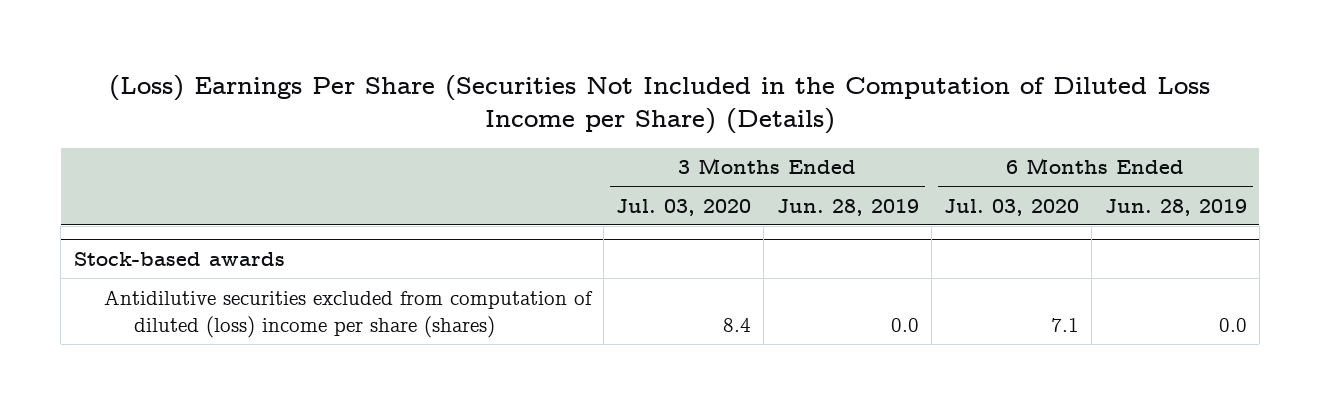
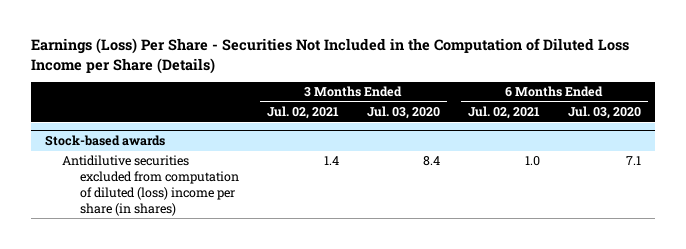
[109,74,1211,134] (Loss) Earnings Per Share (Securities Not Included in the Computation of Diluted Loss Income per Share) (Details) -> [30,38,629,74] Earnings (Loss) Per Share - Securities Not Included in the Computation of Diluted Loss Income per Share (Details)
[776,198,919,216] Jun. 28, 2019 -> none
[1104,198,1247,216] Jun. 28, 2019 -> none
none -> [266,106,339,120] Jul. 02, 2021
none -> [467,106,540,120] Jul. 02, 2021
[103,289,593,338] Antidilutive securities excluded from computation of diluted (loss) income per share (shares) -> [62,155,239,216] Antidilutive securities excluded from computation of diluted (loss) income per share (in shares)

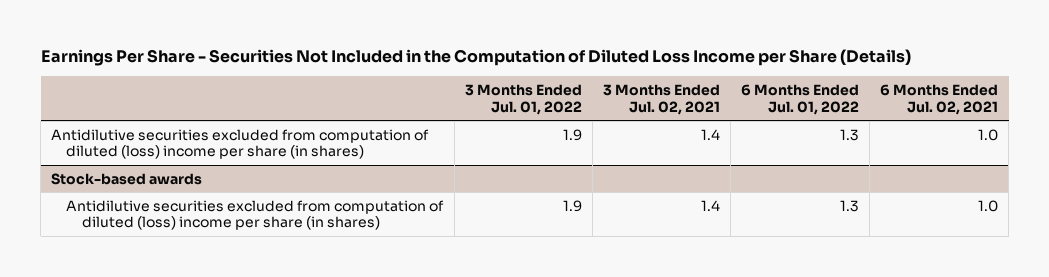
[30,38,629,74] Earnings (Loss) Per Share - Securities Not Included in the Computation of Diluted Loss Income per Share (Details) -> [40,49,911,67] Earnings Per Share - Securities Not Included in the Computation of Diluted Loss Income per Share (Details)
[366,106,440,120] Jul. 03, 2020 -> none
[567,106,641,120] Jul. 03, 2020 -> none
none -> [464,83,582,115] 3 Months Ended Jul. 01, 2022
none -> [741,83,860,115] 6 Months Ended Jul. 01, 2022
none -> [51,128,430,160] Antidilutive securities excluded from computation of diluted (loss) income per share (in shares)

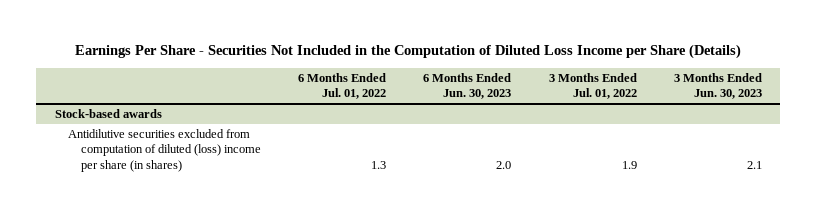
[602,83,720,115] 3 Months Ended Jul. 02, 2021 -> none
[880,83,999,115] 6 Months Ended Jul. 02, 2021 -> none
none -> [423,73,512,100] 6 Months Ended Jun. 30, 2023
none -> [673,73,762,100] 3 Months Ended Jun. 30, 2023
[51,128,430,160] Antidilutive securities excluded from computation of diluted (loss) income per share (in shares) -> none

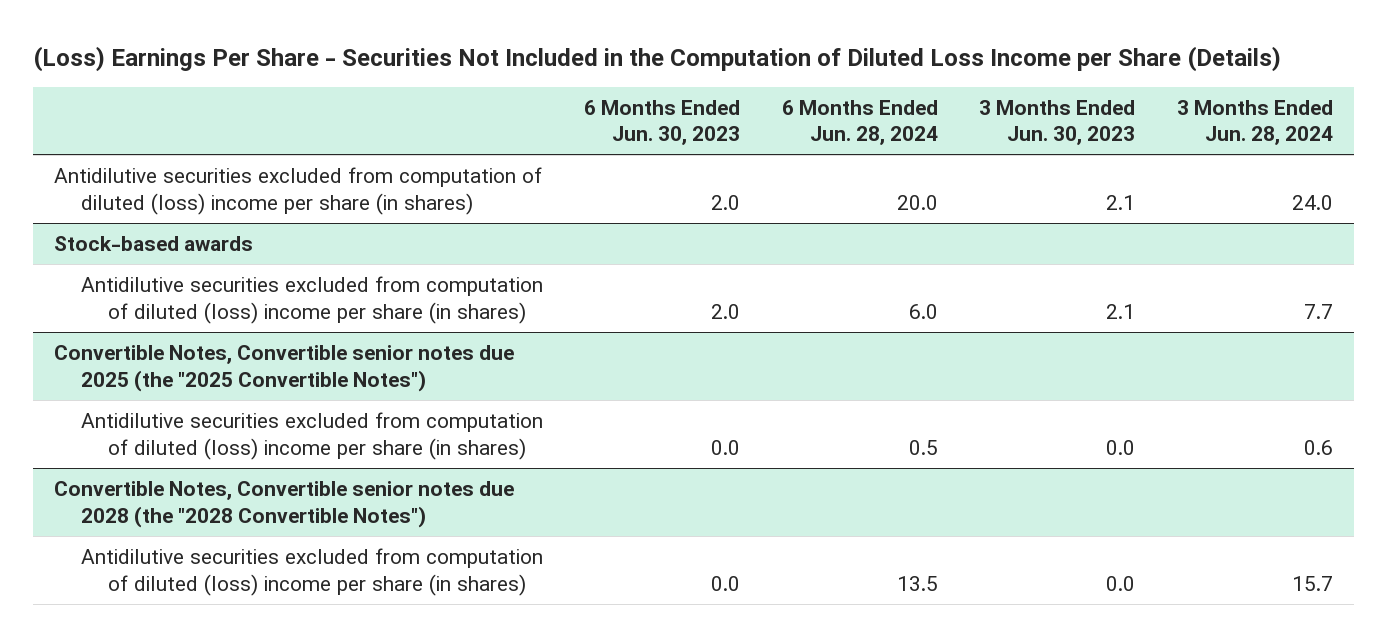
[75,44,742,60] Earnings Per Share - Securities Not Included in the Computation of Diluted Loss Income per Share (Details) -> [32,45,1281,72] (Loss) Earnings Per Share - Securities Not Included in the Computation of Diluted Loss Income per Share (Details)
[298,73,387,100] 6 Months Ended Jul. 01, 2022 -> none
[548,73,637,100] 3 Months Ended Jul. 01, 2022 -> none
none -> [781,99,938,146] 6 Months Ended Jun. 28, 2024
none -> [1176,99,1333,146] 3 Months Ended Jun. 28, 2024
none -> [53,166,542,215] Antidilutive securities excluded from computation of diluted (loss) income per share (in shares)
none -> [53,344,514,392] Convertible Notes, Convertible senior notes due 2025 (the "2025 Convertible Notes")
none -> [80,411,543,460] Antidilutive securities excluded from computation of diluted (loss) income per share (in shares)
none -> [53,480,514,528] Convertible Notes, Convertible senior notes due 2028 (the "2028 Convertible Notes")
none -> [80,547,543,596] Antidilutive securities excluded from computation of diluted (loss) income per share (in shares)

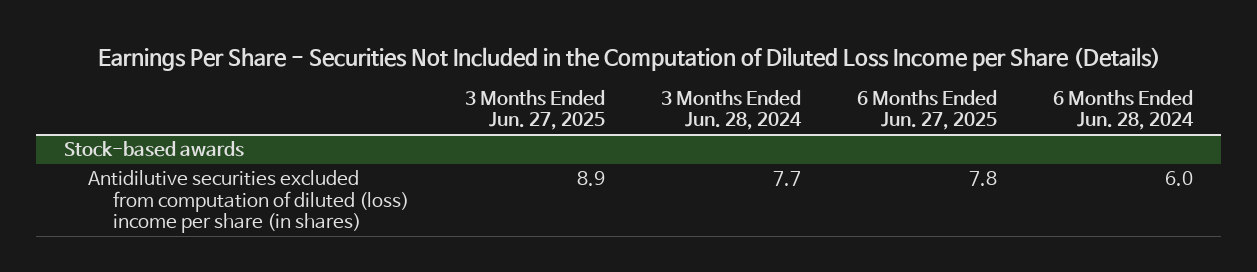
[32,45,1281,72] (Loss) Earnings Per Share - Securities Not Included in the Computation of Diluted Loss Income per Share (Details) -> [97,46,1161,71] Earnings Per Share - Securities Not Included in the Computation of Diluted Loss Income per Share (Details)
[584,99,741,146] 6 Months Ended Jun. 30, 2023 -> none
[979,99,1136,146] 3 Months Ended Jun. 30, 2023 -> none
none -> [464,89,605,131] 3 Months Ended Jun. 27, 2025
none -> [857,89,998,131] 6 Months Ended Jun. 27, 2025
[53,166,542,215] Antidilutive securities excluded from computation of diluted (loss) income per share (in shares) -> none
[53,344,514,392] Convertible Notes, Convertible senior notes due 2025 (the "2025 Convertible Notes") -> none
[80,411,543,460] Antidilutive securities excluded from computation of diluted (loss) income per share (in shares) -> none
[53,480,514,528] Convertible Notes, Convertible senior notes due 2028 (the "2028 Convertible Notes") -> none
[80,547,543,596] Antidilutive securities excluded from computation of diluted (loss) income per share (in shares) -> none

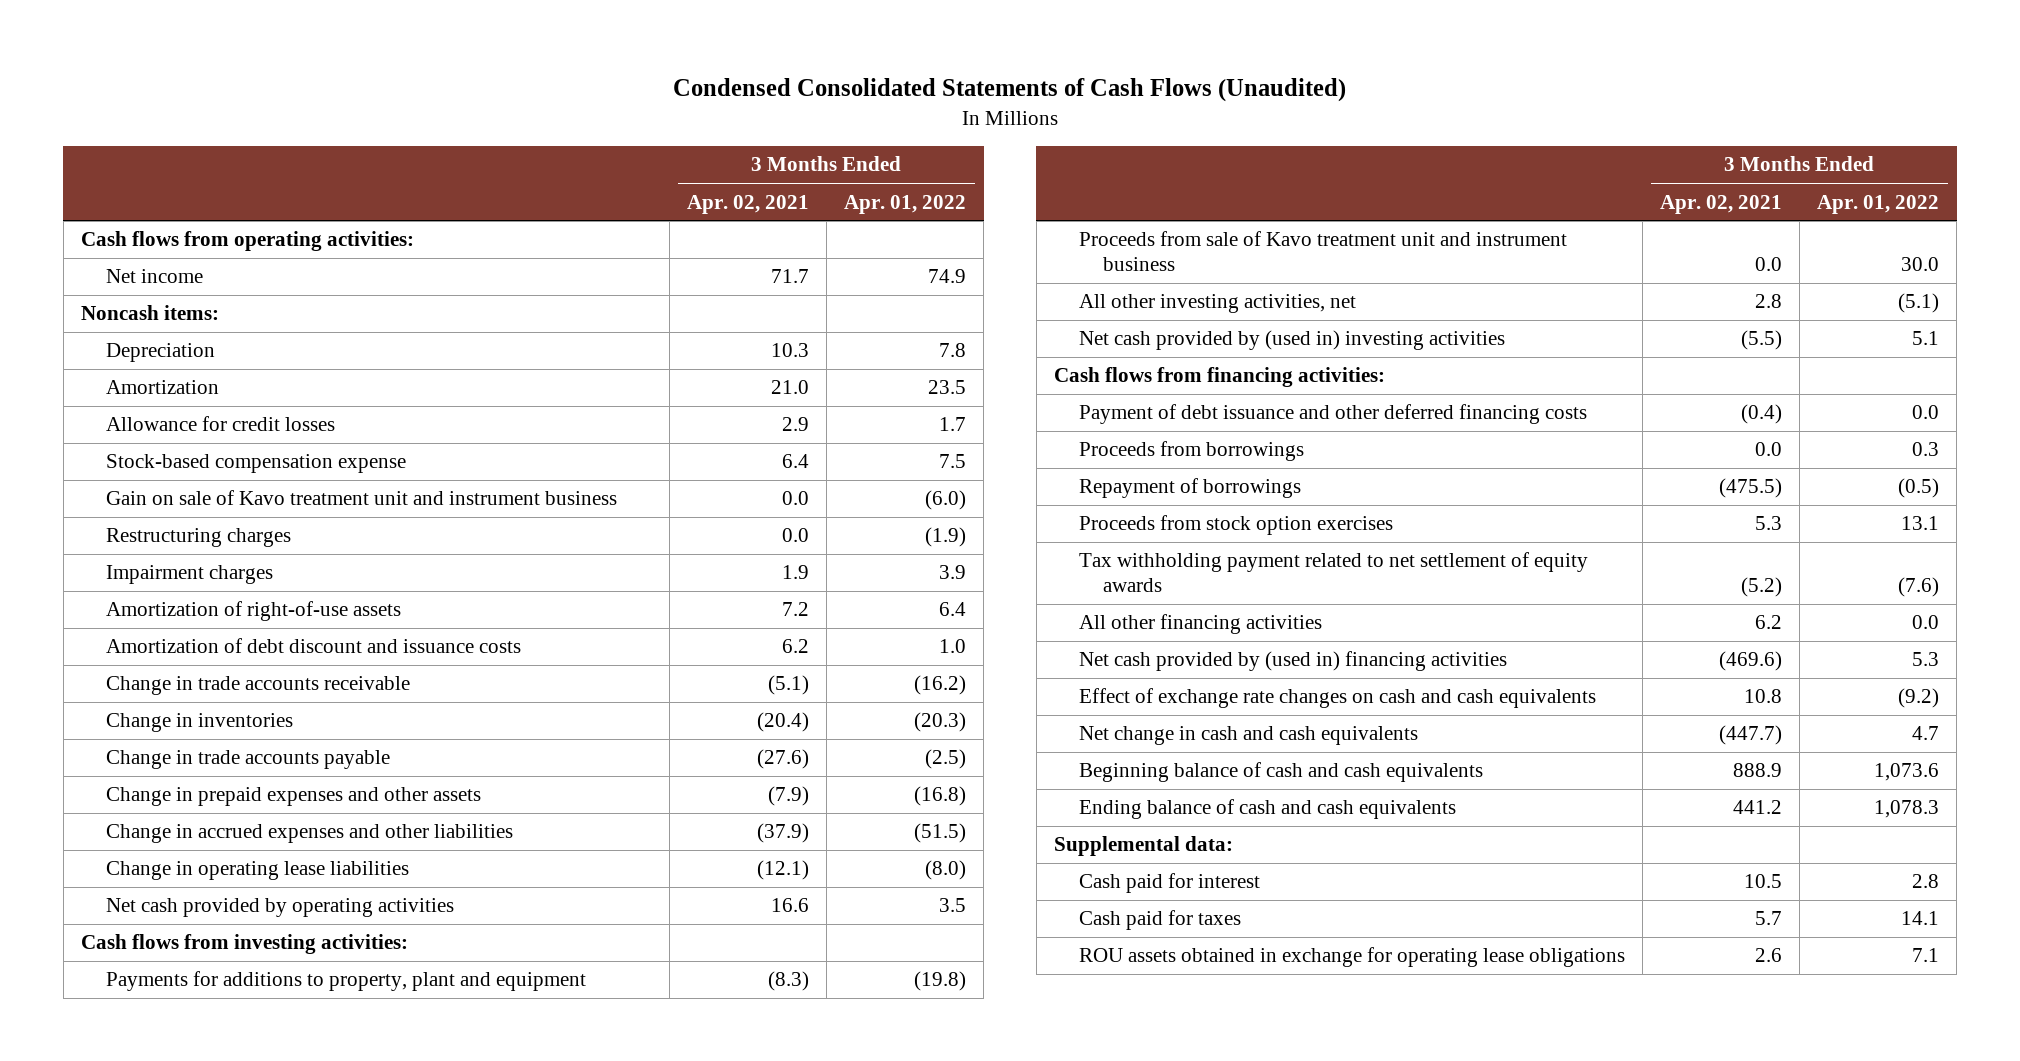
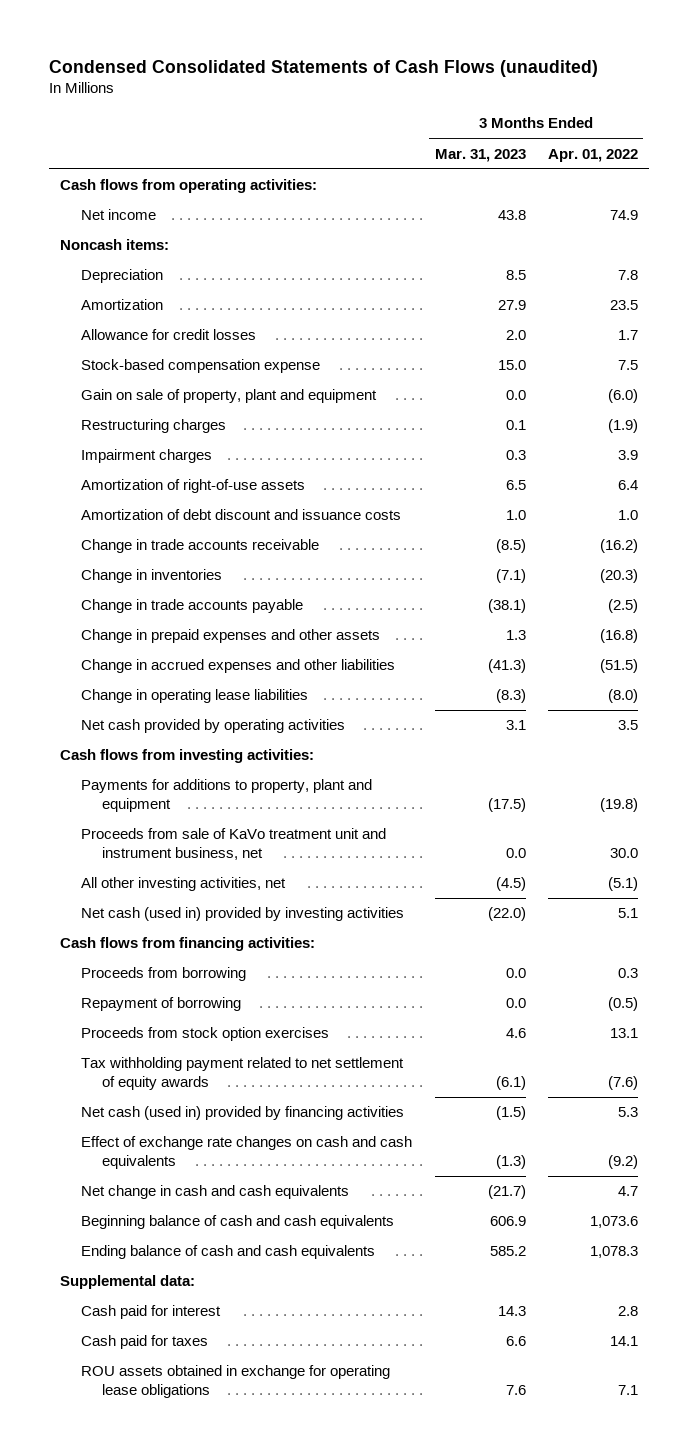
[673,78,1347,103] Condensed Consolidated Statements of Cash Flows (Unaudited) -> [49,59,599,77] Condensed Consolidated Statements of Cash Flows (unaudited)
[686,194,809,214] Apr. 02, 2021 -> none
none -> [434,148,526,162] Mar. 31, 2023
[105,490,617,506] Gain on sale of Kavo treatment unit and instrument business -> none
none -> [81,389,378,404] Gain on sale of property, plant and equipment
[1078,231,1567,272] Proceeds from sale of Kavo treatment unit and instrument business -> [81,828,387,860] Proceeds from sale of KaVo treatment unit and instrument business, net
[1078,330,1505,351] Net cash provided by (used in) investing activities -> [81,907,405,922] Net cash (used in) provided by investing activities
[1078,404,1587,425] Payment of debt issuance and other deferred financing costs -> none
[1078,441,1304,462] Proceeds from borrowings -> [81,967,247,982] Proceeds from borrowing
[1078,478,1301,499] Repayment of borrowings -> [81,997,242,1012] Repayment of borrowing
[1078,614,1322,635] All other financing activities -> none
[1078,651,1507,672] Net cash provided by (used in) financing activities -> [81,1106,405,1121] Net cash (used in) provided by financing activities

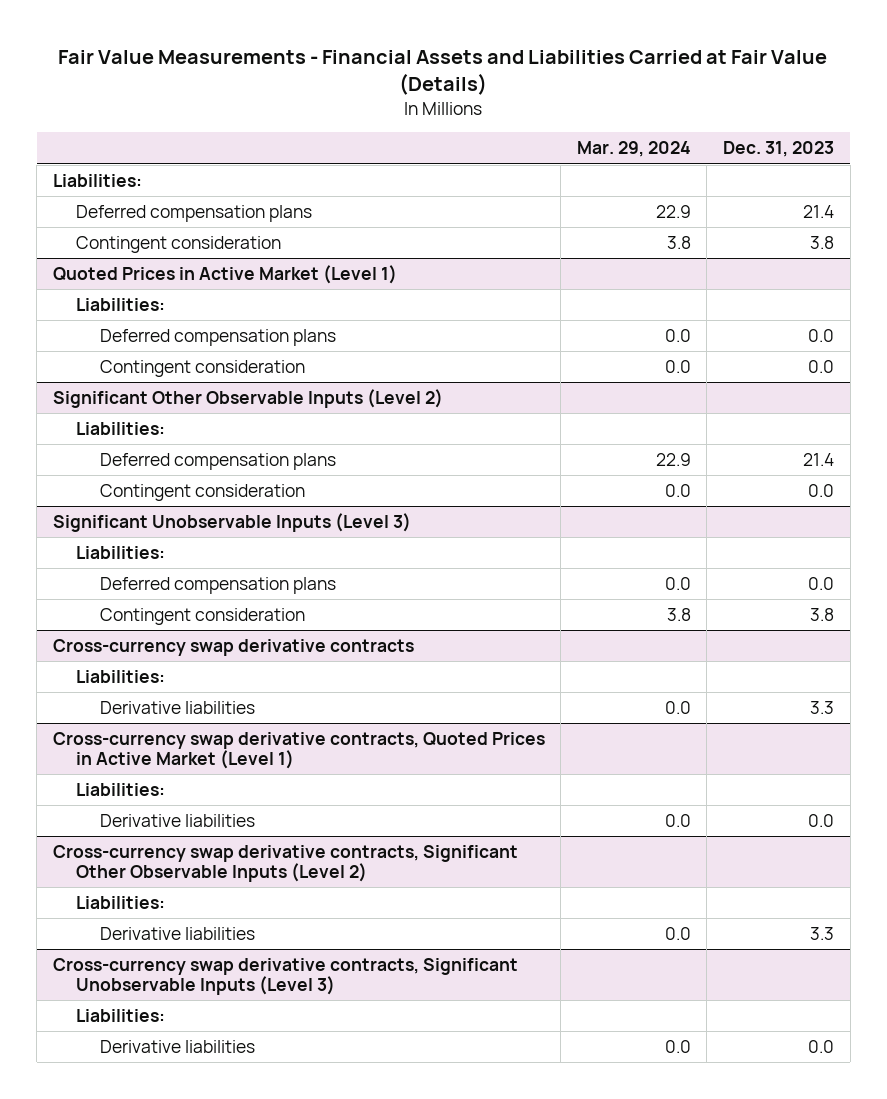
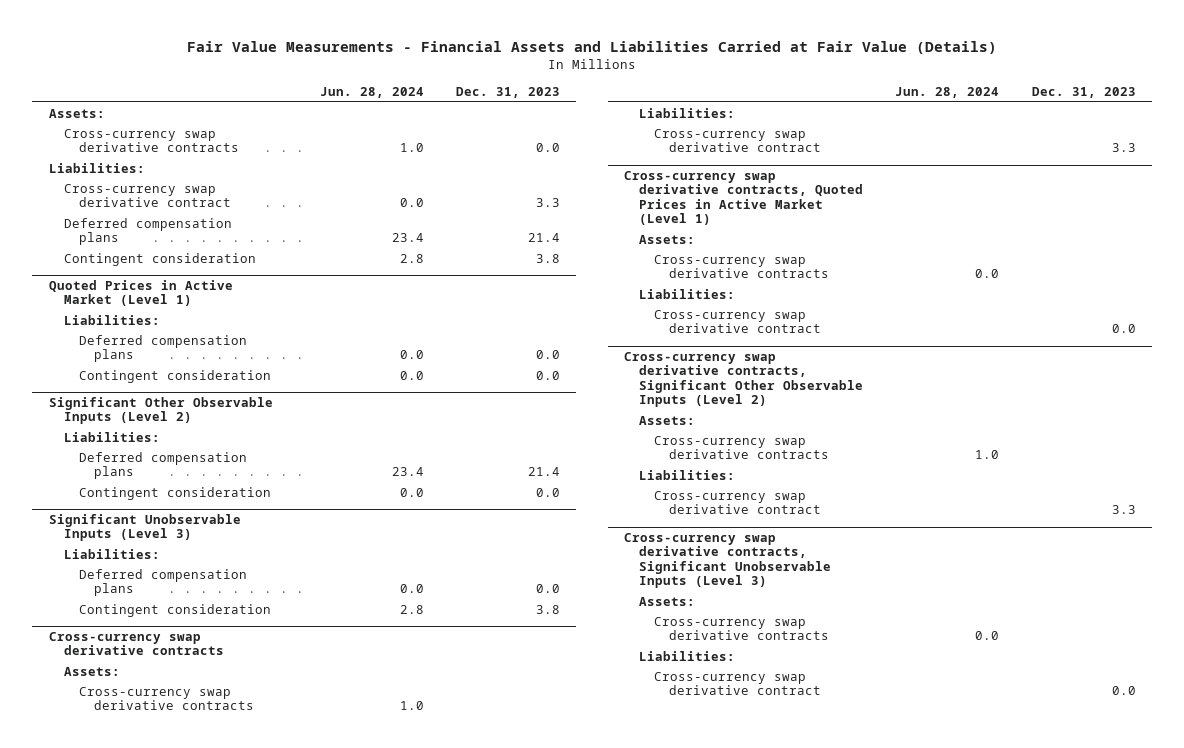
[576,141,691,158] Mar. 29, 2024 -> none
none -> [319,87,424,99] Jun. 28, 2024
none -> [48,108,105,118] Assets:
none -> [63,128,239,153] Cross-currency swap derivative contracts
none -> [63,183,231,208] Cross-currency swap derivative contract
none -> [63,666,120,676] Assets:
none -> [78,686,254,711] Cross-currency swap derivative contracts
[100,700,256,714] Derivative liabilities -> [654,128,822,153] Cross-currency swap derivative contract
none -> [638,234,695,244] Assets:
none -> [654,254,830,279] Cross-currency swap derivative contracts
[100,813,256,827] Derivative liabilities -> [654,309,822,334] Cross-currency swap derivative contract
none -> [638,415,695,425] Assets:
none -> [654,435,830,460] Cross-currency swap derivative contracts
[100,926,256,940] Derivative liabilities -> [654,490,822,515] Cross-currency swap derivative contract
none -> [638,596,695,606] Assets:
none -> [654,616,830,641] Cross-currency swap derivative contracts
[100,1039,256,1053] Derivative liabilities -> [654,671,822,696] Cross-currency swap derivative contract

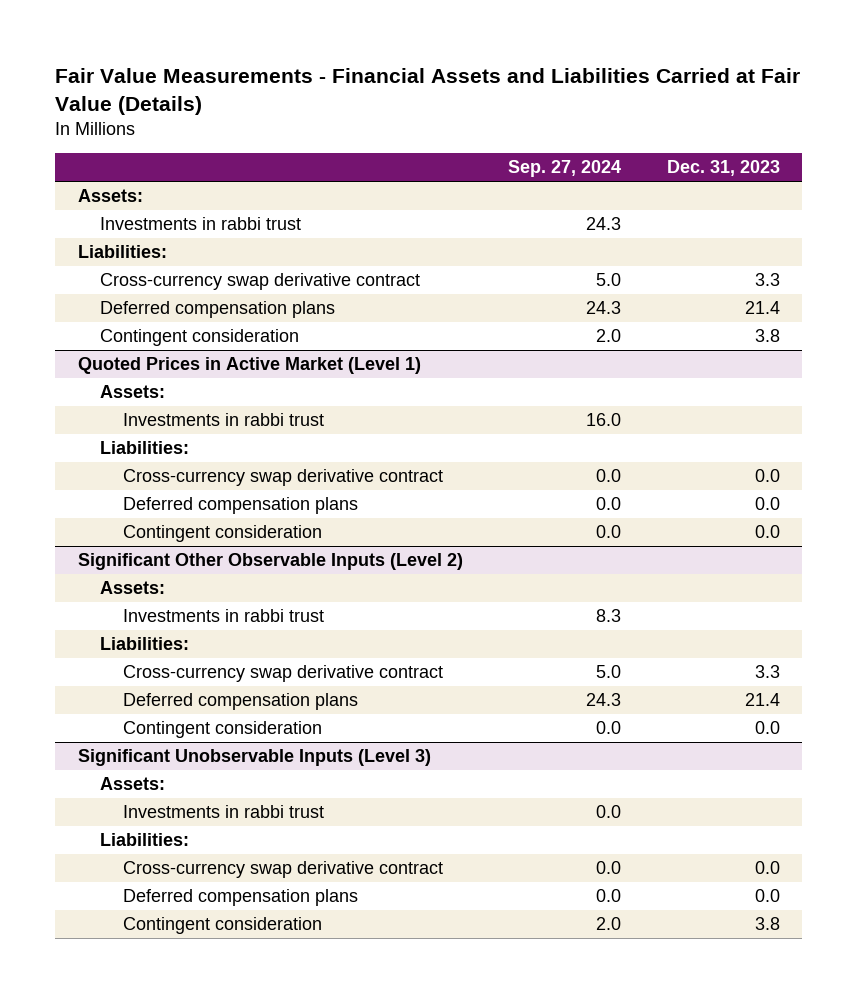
[319,87,424,99] Jun. 28, 2024 -> none
none -> [508,160,622,178] Sep. 27, 2024
[63,128,239,153] Cross-currency swap derivative contracts -> none
none -> [100,217,302,231] Investments in rabbi trust
none -> [100,385,166,399] Assets:
none -> [123,413,325,427] Investments in rabbi trust
none -> [123,469,444,487] Cross-currency swap derivative contract
none -> [100,581,166,595] Assets:
none -> [123,609,325,623] Investments in rabbi trust
none -> [123,665,444,683] Cross-currency swap derivative contract
[63,548,160,559] Liabilities: -> none
[48,631,224,656] Cross-currency swap derivative contracts -> none
[78,686,254,711] Cross-currency swap derivative contracts -> none
[638,107,735,118] Liabilities: -> none
[654,128,822,153] Cross-currency swap derivative contract -> none
[623,170,863,226] Cross-currency swap derivative contracts, Quoted Prices in Active Market (Level 1) -> none
[638,234,695,244] Assets: -> none
[654,254,830,279] Cross-currency swap derivative contracts -> none
[638,288,735,299] Liabilities: -> none
[654,309,822,334] Cross-currency swap derivative contract -> none
[623,351,863,408] Cross-currency swap derivative contracts, Significant Other Observable Inputs (Level 2) -> none
[638,415,695,425] Assets: -> none
[654,435,830,460] Cross-currency swap derivative contracts -> none
[638,469,735,480] Liabilities: -> none
[654,490,822,515] Cross-currency swap derivative contract -> none
[623,532,831,589] Cross-currency swap derivative contracts, Significant Unobservable Inputs (Level 3) -> none
[638,596,695,606] Assets: -> none
[654,616,830,641] Cross-currency swap derivative contracts -> none
none -> [123,805,325,819] Investments in rabbi trust
[78,568,247,597] Deferred compensation plans -> [123,889,359,907] Deferred compensation plans
[78,603,271,617] Contingent consideration -> [123,917,323,935] Contingent consideration

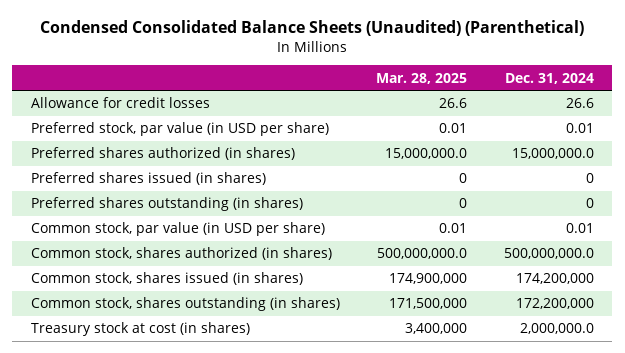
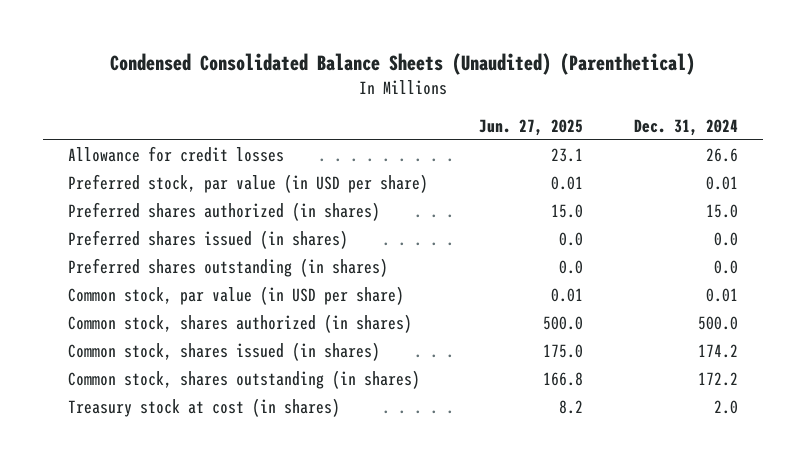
[376,72,468,84] Mar. 28, 2025 -> none
none -> [478,119,583,137] Jun. 27, 2025
[511,148,594,160] 15,000,000.0 -> [705,204,738,219] 15.0
[585,173,594,184] 0 -> [713,232,738,247] 0.0
[585,198,594,209] 0 -> [713,260,738,275] 0.0
[503,248,594,260] 500,000,000.0 -> [697,316,738,331] 500.0
[515,273,594,285] 174,200,000 -> [697,344,738,359] 174.2
[515,298,594,310] 172,200,000 -> [697,372,738,387] 172.2
[519,323,594,335] 2,000,000.0 -> [713,400,738,415] 2.0

